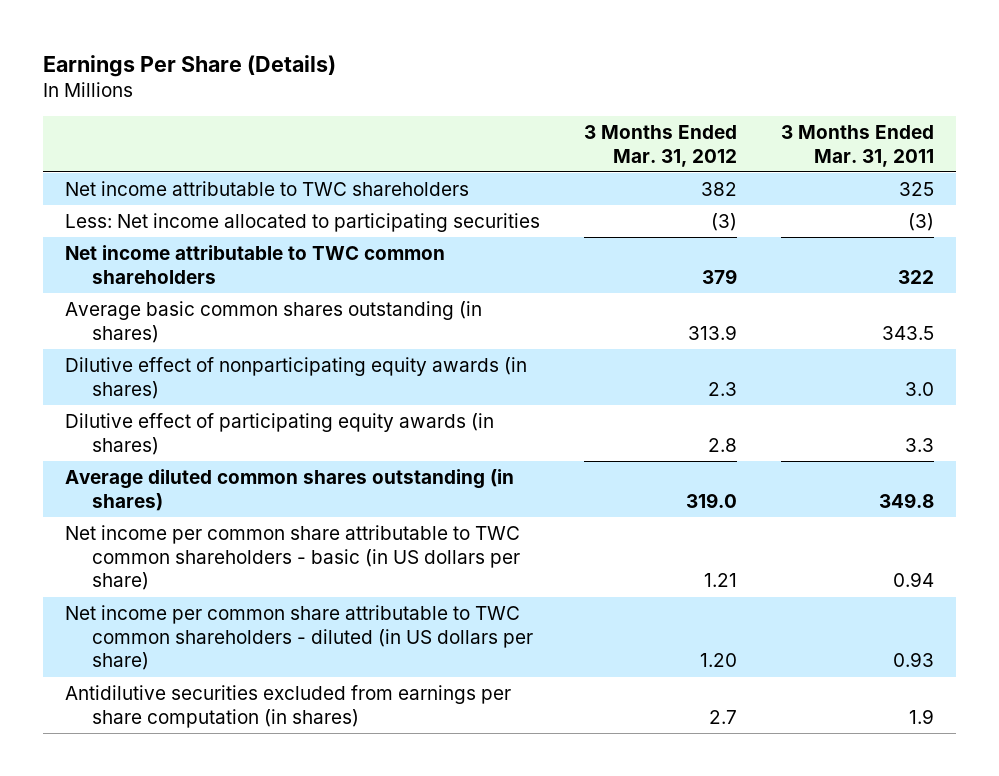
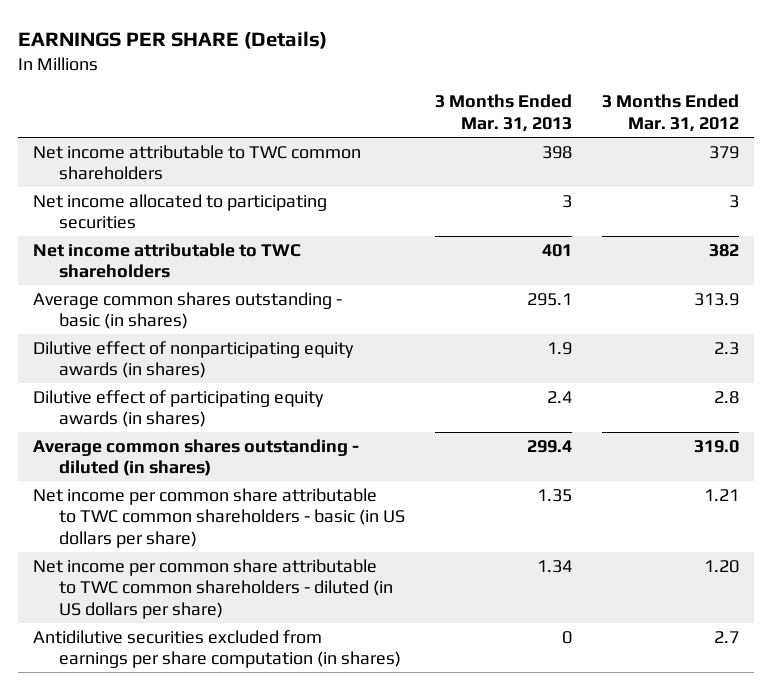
[42,54,336,77] Earnings Per Share (Details) -> [17,30,327,49] EARNINGS PER SHARE (Details)
[781,124,935,167] 3 Months Ended Mar. 31, 2011 -> none
none -> [434,94,572,133] 3 Months Ended Mar. 31, 2013
[64,212,540,232] Less: Net income allocated to participating securities -> none
none -> [32,193,327,230] Net income allocated to participating securities
[64,180,469,196] Net income attributable to TWC shareholders -> [32,242,301,279] Net income attributable to TWC shareholders
[64,300,482,343] Average basic common shares outstanding (in shares) -> [32,291,342,330] Average common shares outstanding - basic (in shares)
[64,468,514,511] Average diluted common shares outstanding (in shares) -> [32,438,359,477] Average common shares outstanding - diluted (in shares)

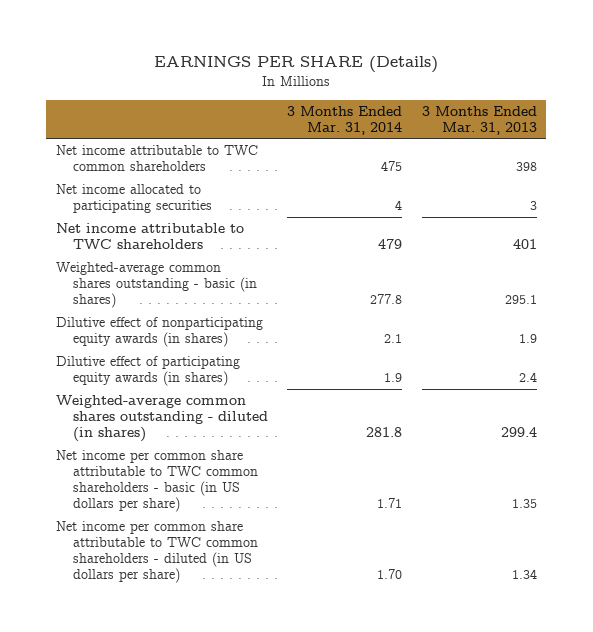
[601,94,739,133] 3 Months Ended Mar. 31, 2012 -> none
none -> [287,105,403,135] 3 Months Ended Mar. 31, 2014
[32,291,342,330] Average common shares outstanding - basic (in shares) -> [55,262,257,309] Weighted-average common shares outstanding - basic (in shares)
[32,438,359,477] Average common shares outstanding - diluted (in shares) -> [55,395,268,443] Weighted-average common shares outstanding - diluted (in shares)
[32,629,402,669] Antidilutive securities excluded from earnings per share computation (in shares) -> none

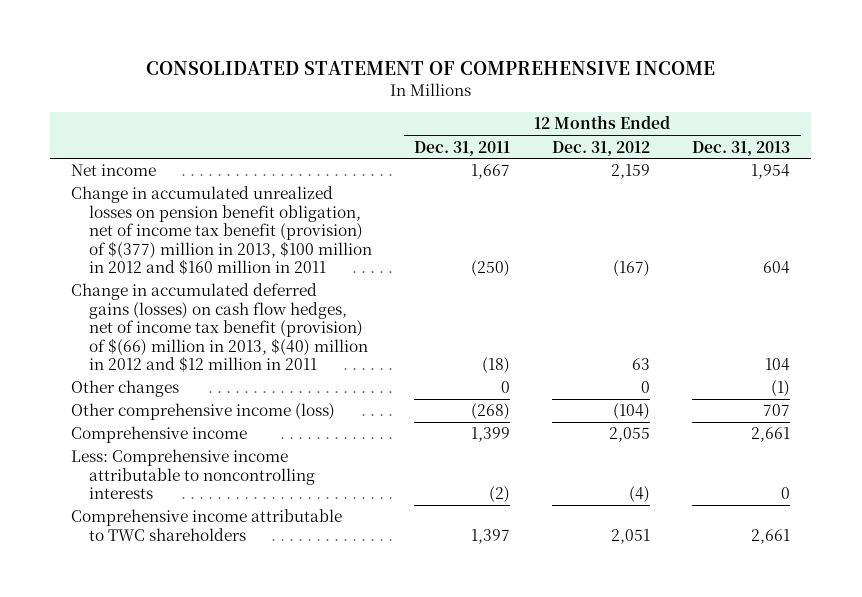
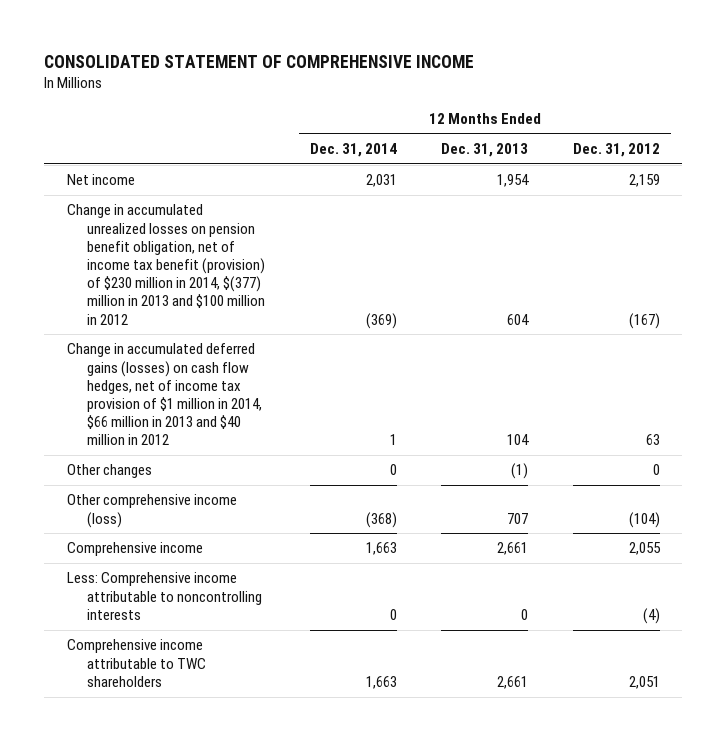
[414,140,511,156] Dec. 31, 2011 -> none
none -> [309,143,397,158] Dec. 31, 2014
[71,186,373,275] Change in accumulated unrealized losses on pension benefit obligation, net of income tax benefit (provision) of $(377) million in 2013, $100 million in 2012 and $160 million in 2011 -> [66,204,266,325] Change in accumulated unrealized losses on pension benefit obligation, net of income tax benefit (provision) of $230 million in 2014, $(377) million in 2013 and $100 million in 2012
[71,283,369,372] Change in accumulated deferred gains (losses) on cash flow hedges, net of income tax benefit (provision) of $(66) million in 2013, $(40) million in 2012 and $12 million in 2011 -> [66,343,263,446] Change in accumulated deferred gains (losses) on cash flow hedges, net of income tax provision of $1 million in 2014, $66 million in 2013 and $40 million in 2012

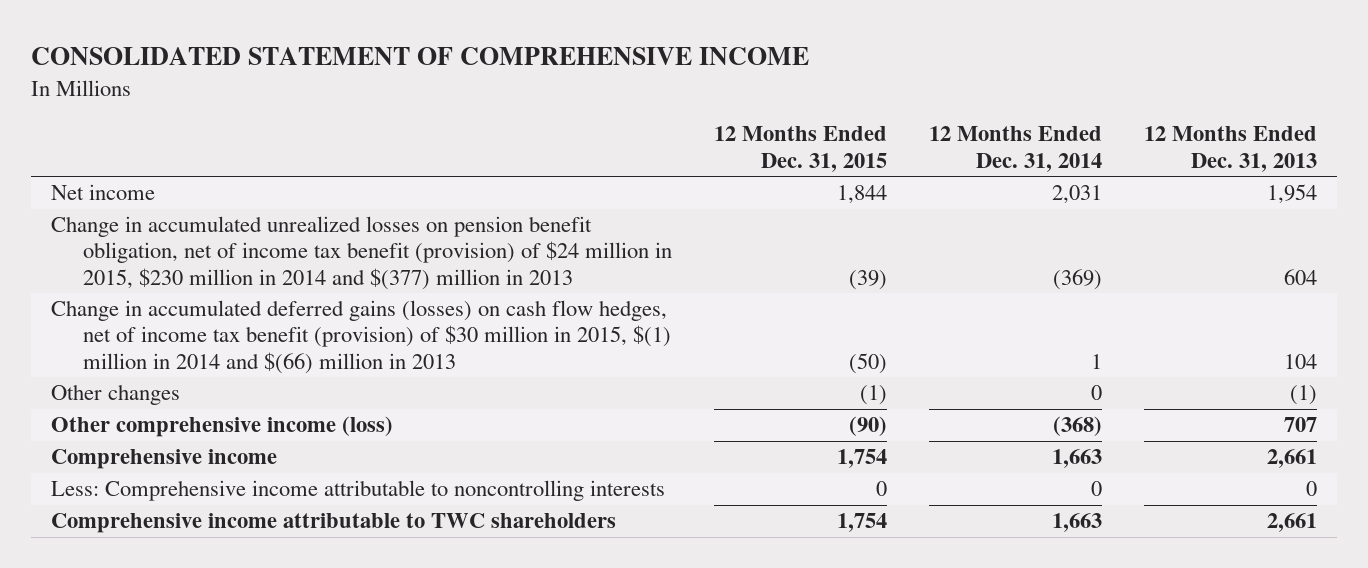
[572,143,660,158] Dec. 31, 2012 -> none
none -> [714,126,888,172] 12 Months Ended Dec. 31, 2015
[66,204,266,325] Change in accumulated unrealized losses on pension benefit obligation, net of income tax benefit (provision) of $230 million in 2014, $(377) million in 2013 and $100 million in 2012 -> [51,216,673,290] Change in accumulated unrealized losses on pension benefit obligation, net of income tax benefit (provision) of $24 million in 2015, $230 million in 2014 and $(377) million in 2013
[66,343,263,446] Change in accumulated deferred gains (losses) on cash flow hedges, net of income tax provision of $1 million in 2014, $66 million in 2013 and $40 million in 2012 -> [51,300,672,374] Change in accumulated deferred gains (losses) on cash flow hedges, net of income tax benefit (provision) of $30 million in 2015, $(1) million in 2014 and $(66) million in 2013

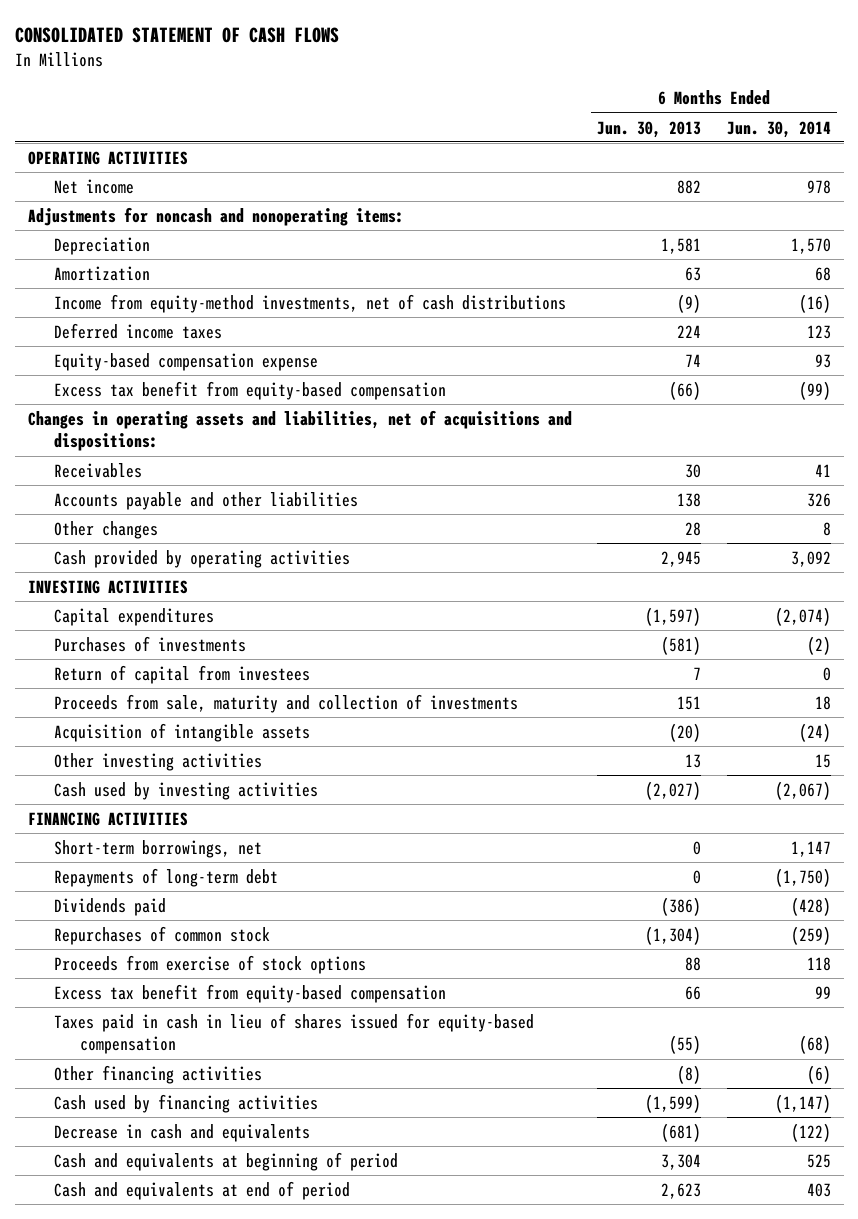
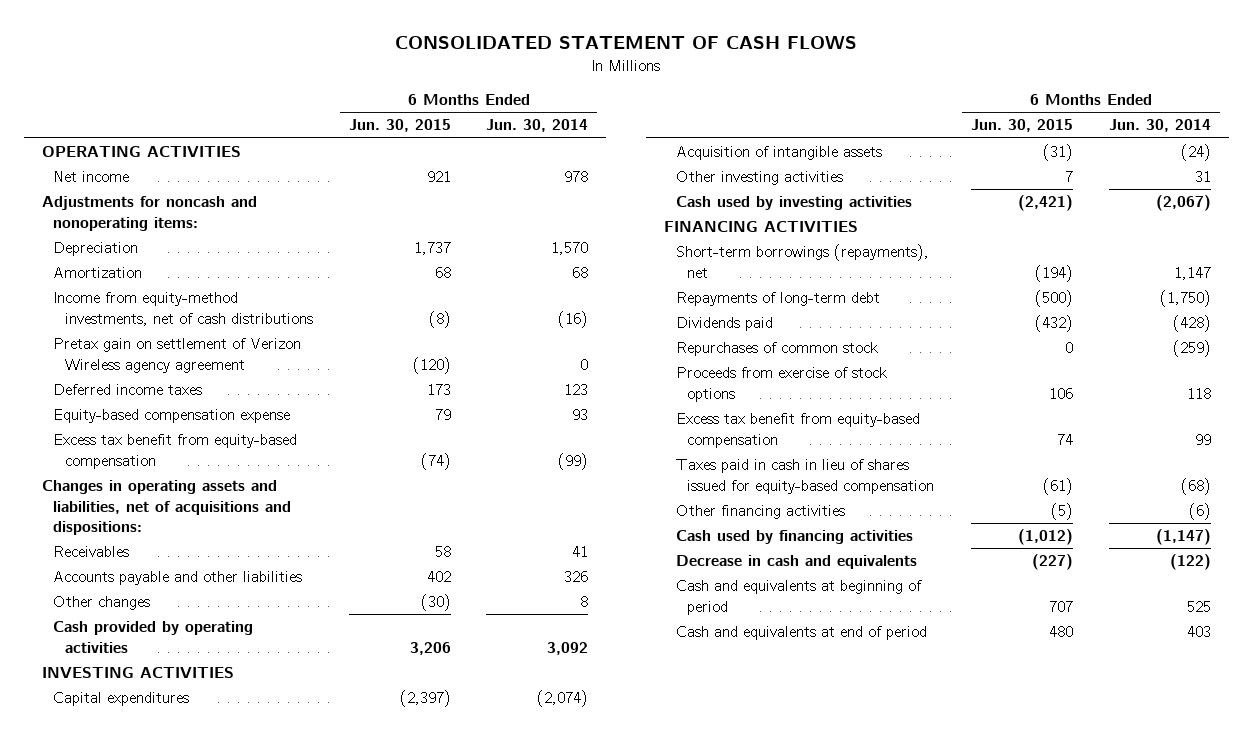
[597,120,702,138] Jun. 30, 2013 -> none
none -> [348,119,451,133] Jun. 30, 2015
none -> [53,338,302,373] Pretax gain on settlement of Verizon Wireless agency agreement
[53,635,246,652] Purchases of investments -> none
[53,664,310,684] Return of capital from investees -> none
[53,693,518,713] Proceeds from sale, maturity and collection of investments -> none
[814,753,831,768] 15 -> [1194,171,1211,183] 31
[53,839,262,858] Short-term borrowings, net -> [675,244,929,278] Short-term borrowings (repayments), net

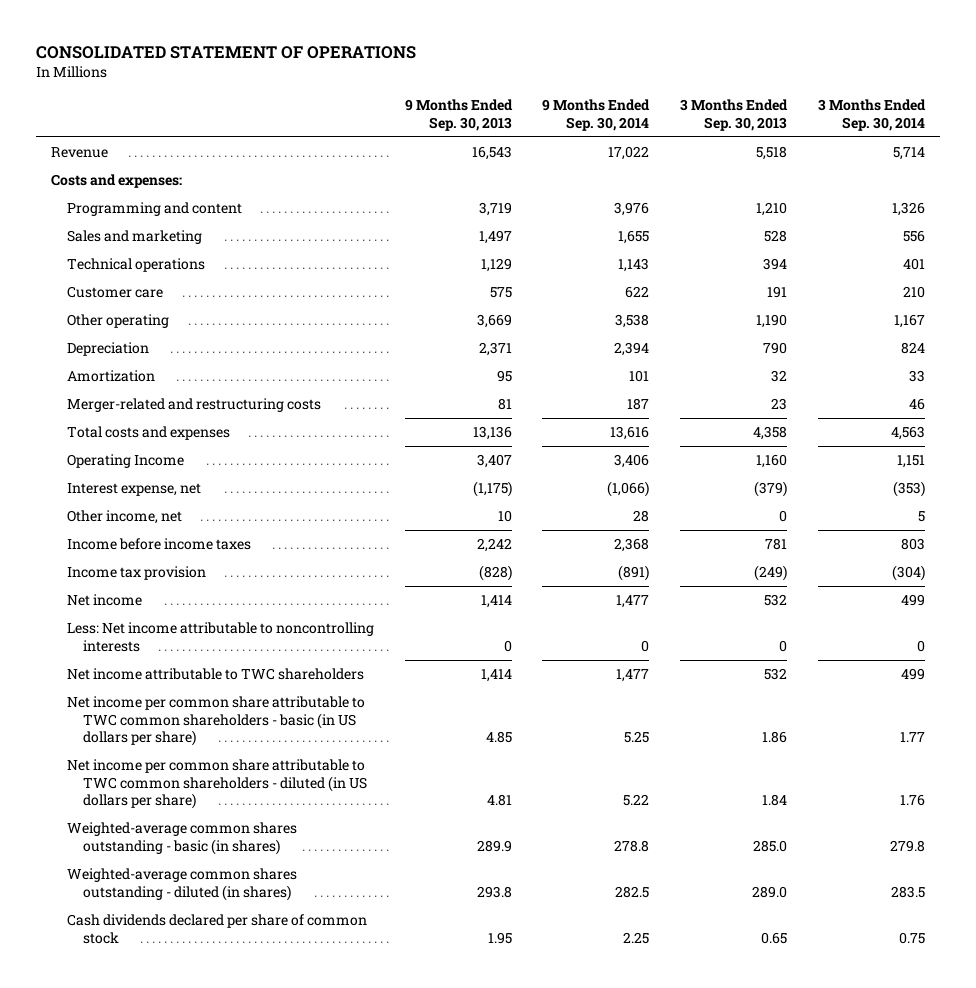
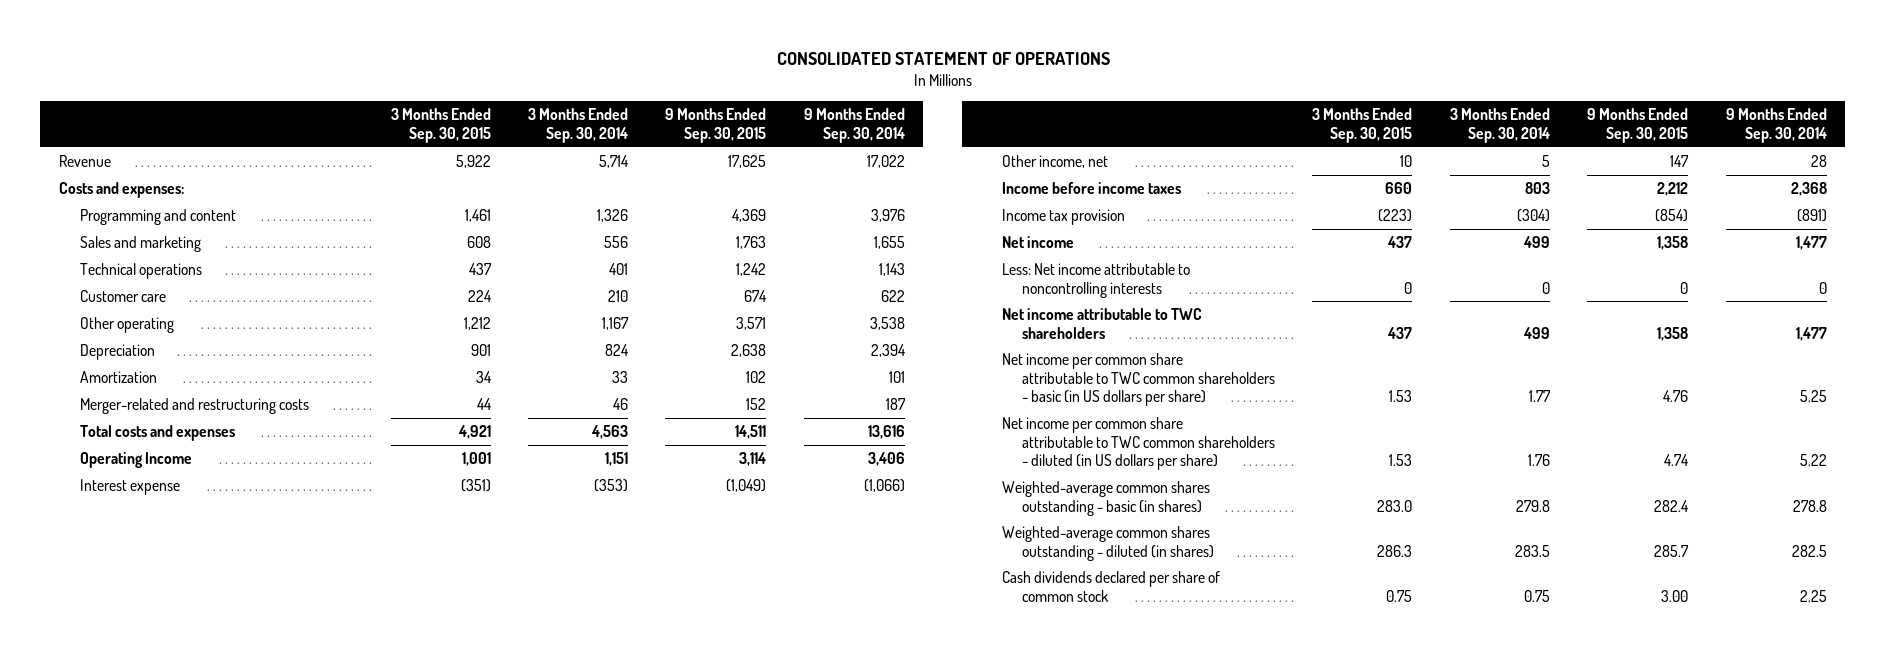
[404,99,513,131] 9 Months Ended Sep. 30, 2013 -> none
[680,99,789,131] 3 Months Ended Sep. 30, 2013 -> none
none -> [390,108,491,143] 3 Months Ended Sep. 30, 2015
none -> [665,108,767,143] 9 Months Ended Sep. 30, 2015
[67,483,202,497] Interest expense, net -> [79,479,180,496] Interest expense

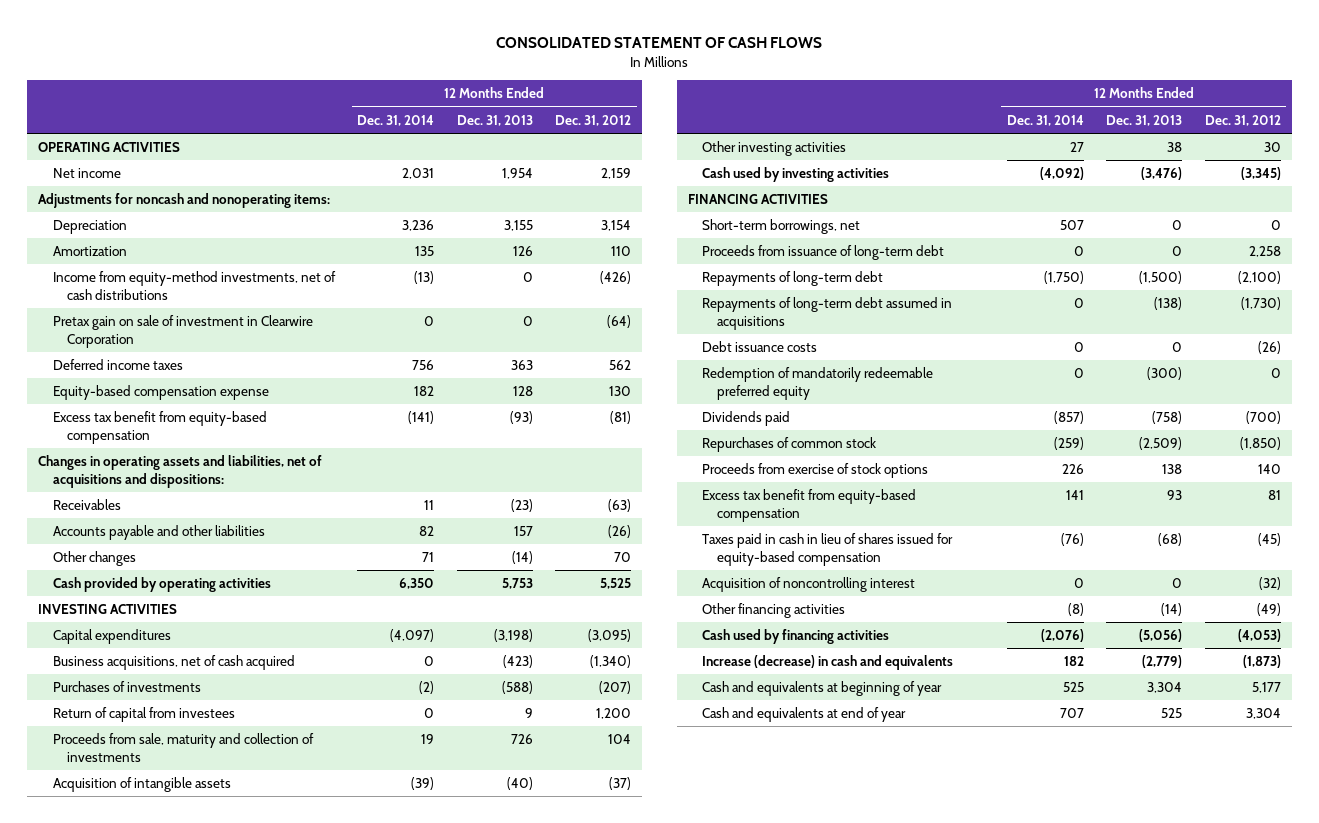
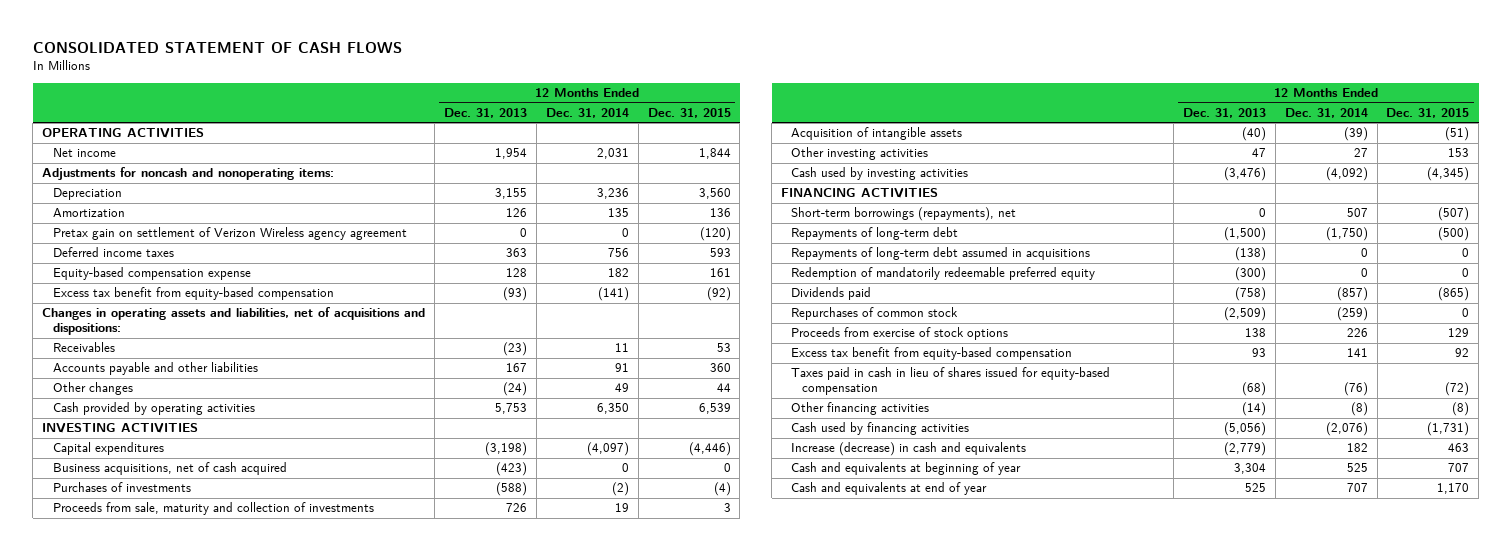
[555,114,632,126] Dec. 31, 2012 -> none
none -> [647,107,731,118] Dec. 31, 2015
[52,271,336,300] Income from equity-method investments, net of cash distributions -> none
[52,315,313,348] Pretax gain on sale of investment in Clearwire Corporation -> none
none -> [52,227,407,241] Pretax gain on settlement of Verizon Wireless agency agreement
[419,526,435,537] 82 -> [614,363,629,373] 91
[513,526,533,537] 157 -> [505,363,527,373] 167
[422,552,435,563] 71 -> [614,383,629,393] 49
[511,551,533,565] (14) -> [502,382,527,397] (24)
[52,707,235,723] Return of capital from investees -> none
[1167,142,1183,153] 38 -> [1251,148,1266,158] 47
[702,245,945,261] Proceeds from issuance of long-term debt -> none
[702,219,861,235] Short-term borrowings, net -> [791,207,1017,222] Short-term borrowings (repayments), net
[702,341,818,353] Debt issuance costs -> none
[702,577,916,593] Acquisition of noncontrolling interest -> none

